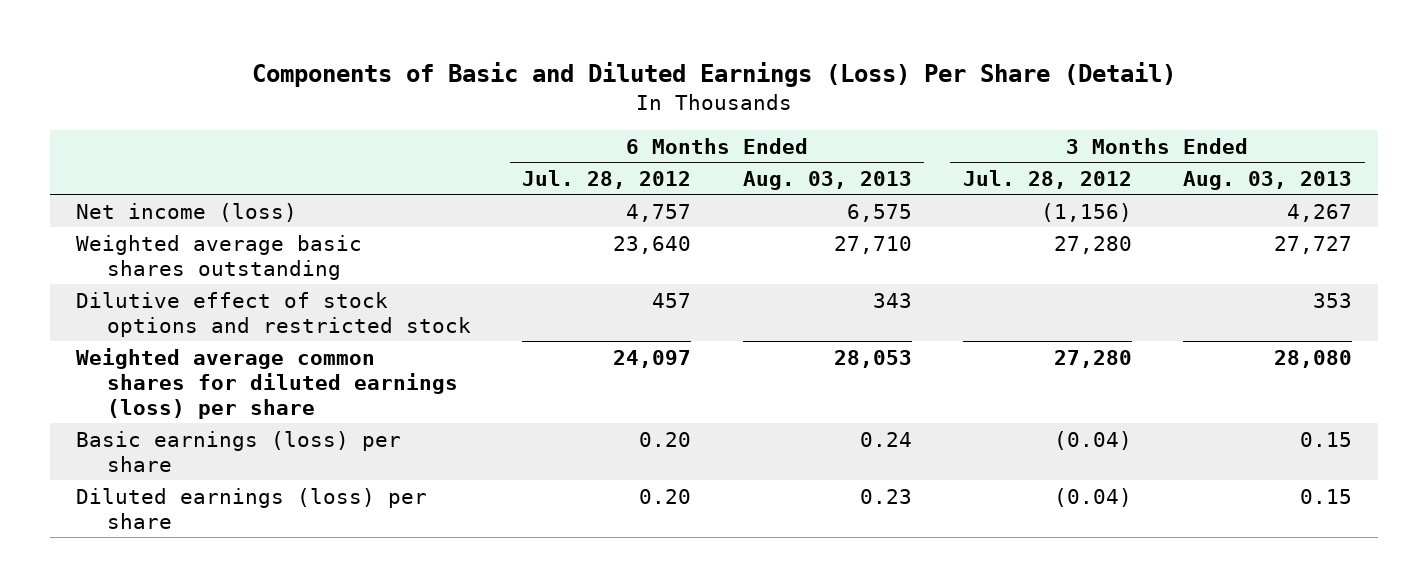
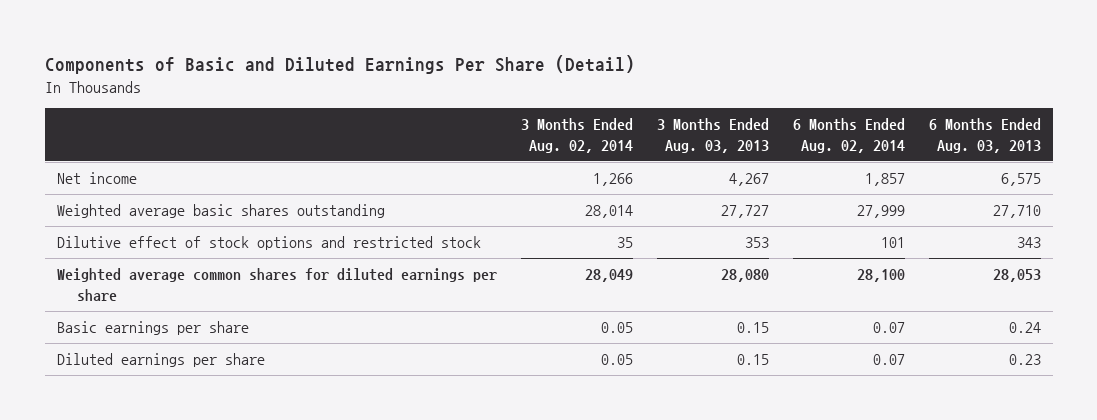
[251,62,1176,88] Components of Basic and Diluted Earnings (Loss) Per Share (Detail) -> [44,55,635,75] Components of Basic and Diluted Earnings Per Share (Detail)
[522,169,692,189] Jul. 28, 2012 -> none
[962,169,1132,189] Jul. 28, 2012 -> none
none -> [520,118,633,153] 3 Months Ended Aug. 02, 2014
none -> [792,118,905,153] 6 Months Ended Aug. 02, 2014
[75,202,297,222] Net income (loss) -> [56,172,137,185] Net income
[75,347,459,419] Weighted average common shares for diluted earnings (loss) per share -> [56,268,497,301] Weighted average common shares for diluted earnings per share
[75,430,401,472] Basic earnings (loss) per share -> [56,321,249,336] Basic earnings per share
[75,487,427,529] Diluted earnings (loss) per share -> [56,353,265,368] Diluted earnings per share

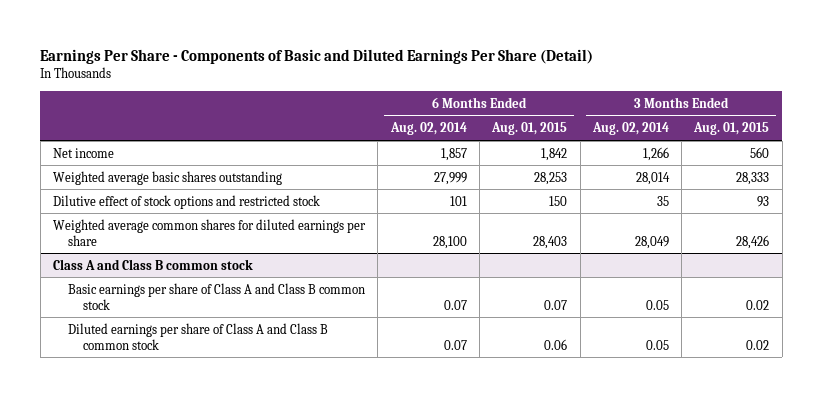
[44,55,635,75] Components of Basic and Diluted Earnings Per Share (Detail) -> [40,48,594,64] Earnings Per Share - Components of Basic and Diluted Earnings Per Share (Detail)
[656,118,769,153] 3 Months Ended Aug. 03, 2013 -> none
[928,118,1041,153] 6 Months Ended Aug. 03, 2013 -> none
none -> [491,122,568,136] Aug. 01, 2015
none -> [693,122,770,136] Aug. 01, 2015
none -> [53,258,254,270] Class A and Class B common stock
[56,321,249,336] Basic earnings per share -> [68,282,366,310] Basic earnings per share of Class A and Class B common stock
[56,353,265,368] Diluted earnings per share -> [68,322,329,350] Diluted earnings per share of Class A and Class B common stock

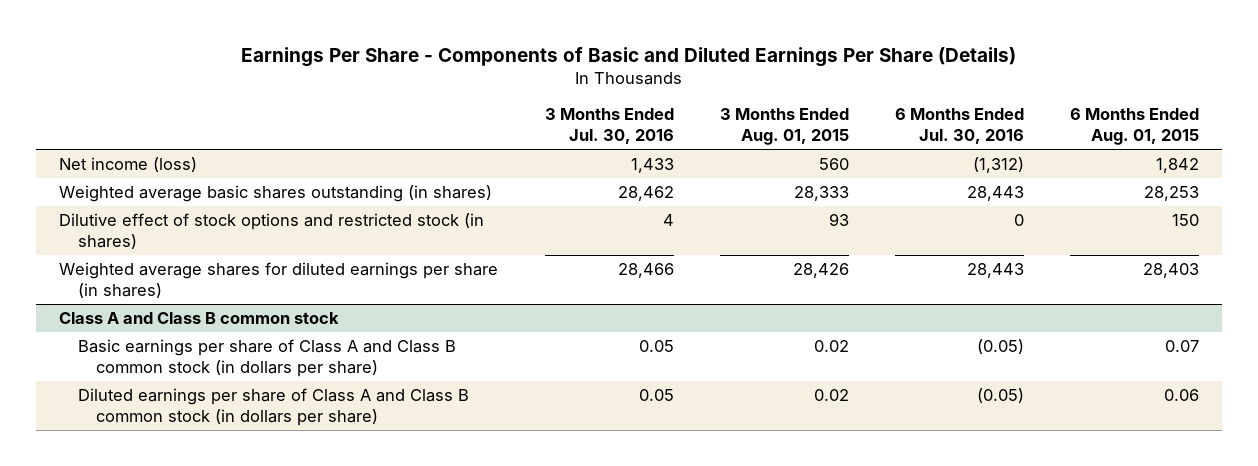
[40,48,594,64] Earnings Per Share - Components of Basic and Diluted Earnings Per Share (Detail) -> [241,46,1017,67] Earnings Per Share - Components of Basic and Diluted Earnings Per Share (Details)
[389,122,467,136] Aug. 02, 2014 -> none
[591,122,669,136] Aug. 02, 2014 -> none
none -> [544,108,674,145] 3 Months Ended Jul. 30, 2016
none -> [894,108,1024,145] 6 Months Ended Jul. 30, 2016
[53,147,115,158] Net income -> [59,157,198,173] Net income (loss)
[53,170,283,185] Weighted average basic shares outstanding -> [59,185,493,203] Weighted average basic shares outstanding (in shares)
[53,194,321,209] Dilutive effect of stock options and restricted stock -> [59,213,485,249] Dilutive effect of stock options and restricted stock (in shares)
[53,218,367,246] Weighted average common shares for diluted earnings per share -> [59,262,499,298] Weighted average shares for diluted earnings per share (in shares)
[68,282,366,310] Basic earnings per share of Class A and Class B common stock -> [77,339,456,377] Basic earnings per share of Class A and Class B common stock (in dollars per share)
[68,322,329,350] Diluted earnings per share of Class A and Class B common stock -> [77,388,469,426] Diluted earnings per share of Class A and Class B common stock (in dollars per share)

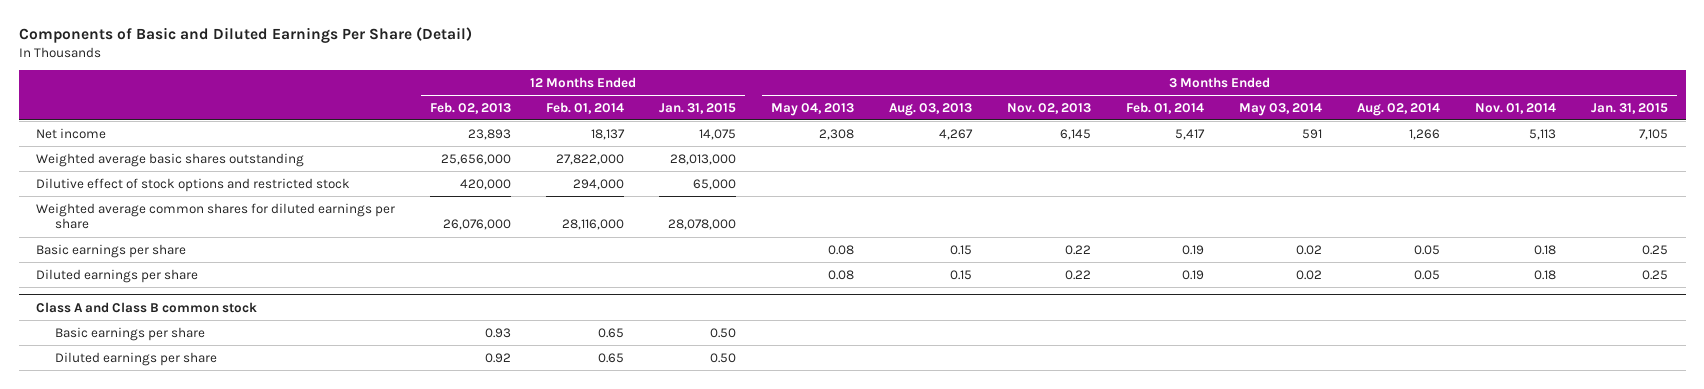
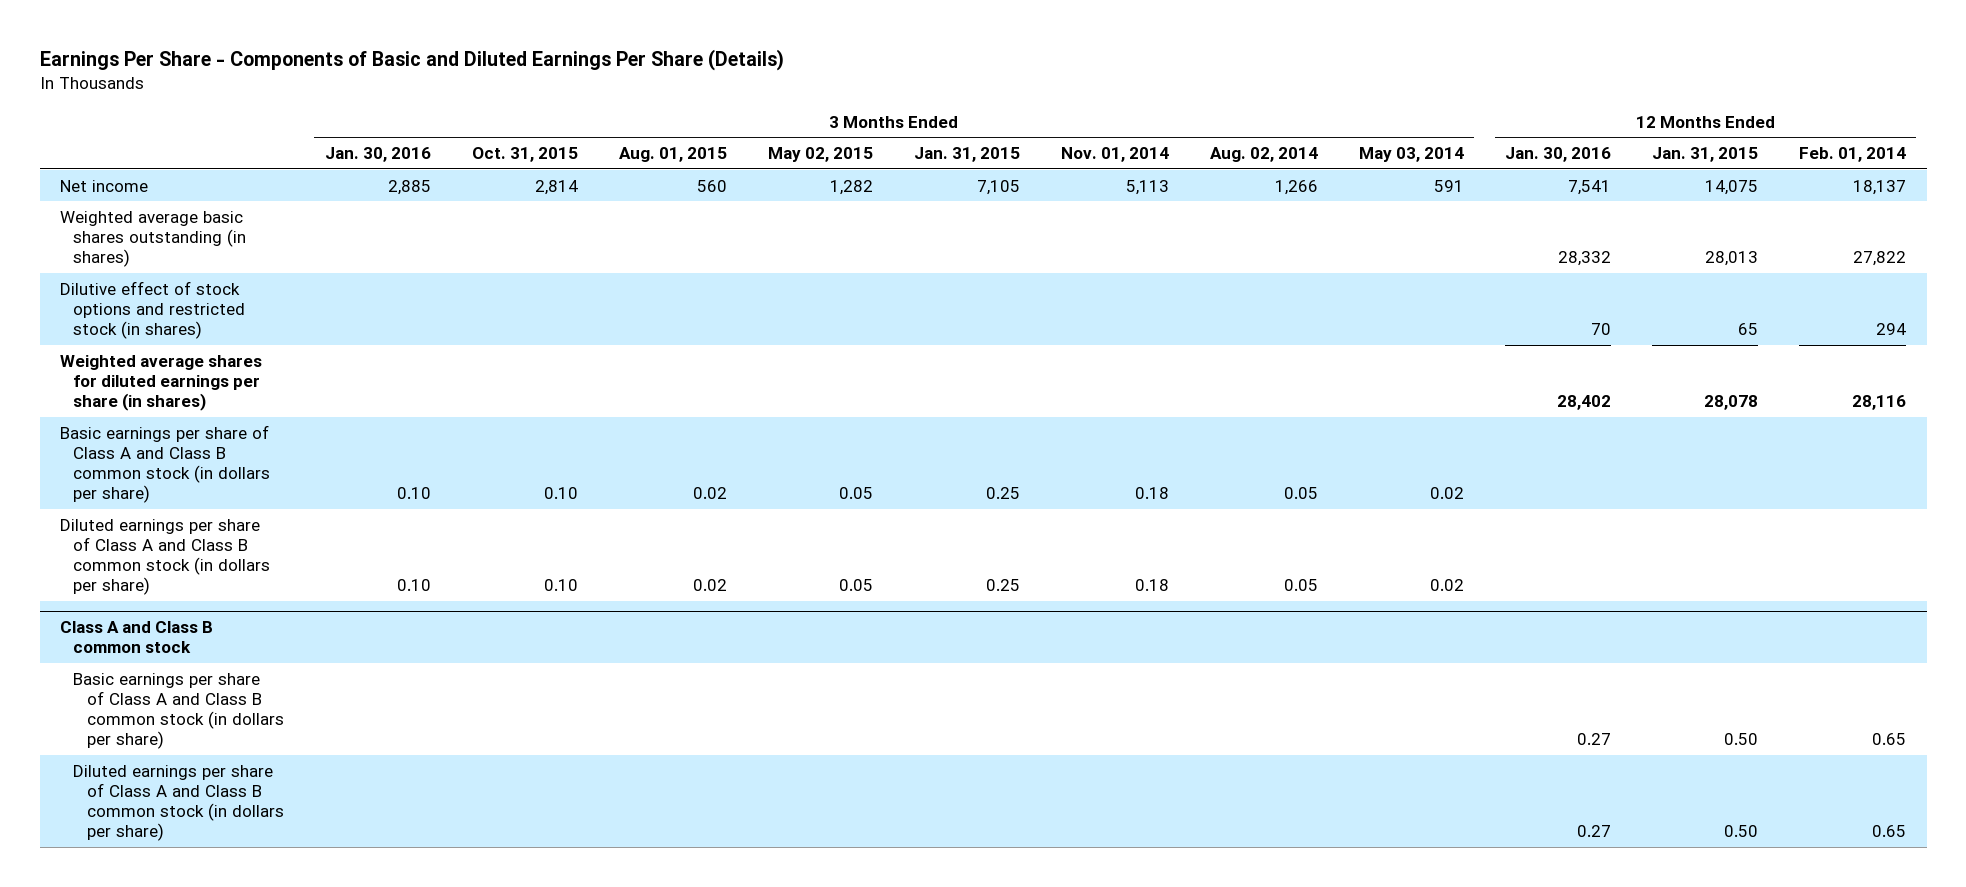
[18,27,472,44] Components of Basic and Diluted Earnings Per Share (Detail) -> [39,49,784,72] Earnings Per Share - Components of Basic and Diluted Earnings Per Share (Details)
[430,101,512,114] Feb. 02, 2013 -> none
[771,102,855,116] May 04, 2013 -> none
[889,102,973,116] Aug. 03, 2013 -> none
[1007,102,1092,114] Nov. 02, 2013 -> none
[1126,101,1205,114] Feb. 01, 2014 -> none
none -> [324,146,431,162] Jan. 30, 2016
none -> [471,146,578,162] Oct. 31, 2015
none -> [618,146,727,162] Aug. 01, 2015
none -> [767,146,873,162] May 02, 2015
none -> [1505,146,1612,162] Jan. 30, 2016
[36,152,305,167] Weighted average basic shares outstanding -> [60,210,247,267] Weighted average basic shares outstanding (in shares)
[556,153,625,165] 27,822,000 -> [1853,250,1907,266] 27,822
[670,153,737,165] 28,013,000 -> [1705,250,1759,266] 28,013
[36,177,351,192] Dilutive effect of stock options and restricted stock -> [60,280,246,339] Dilutive effect of stock options and restricted stock (in shares)
[573,178,625,190] 294,000 -> [1876,322,1907,335] 294
[693,178,737,190] 65,000 -> [1738,322,1759,335] 65
[36,202,396,230] Weighted average common shares for diluted earnings per share -> [60,354,263,411] Weighted average shares for diluted earnings per share (in shares)
[562,219,625,231] 28,116,000 -> [1852,394,1907,410] 28,116
[668,219,737,231] 28,078,000 -> [1704,394,1759,410] 28,078
[36,243,187,258] Basic earnings per share -> [60,424,271,504] Basic earnings per share of Class A and Class B common stock (in dollars per share)
[36,268,199,283] Diluted earnings per share -> [60,518,271,596] Diluted earnings per share of Class A and Class B common stock (in dollars per share)
[54,326,205,341] Basic earnings per share -> [73,672,284,750] Basic earnings per share of Class A and Class B common stock (in dollars per share)
[54,351,217,366] Diluted earnings per share -> [73,764,284,842] Diluted earnings per share of Class A and Class B common stock (in dollars per share)

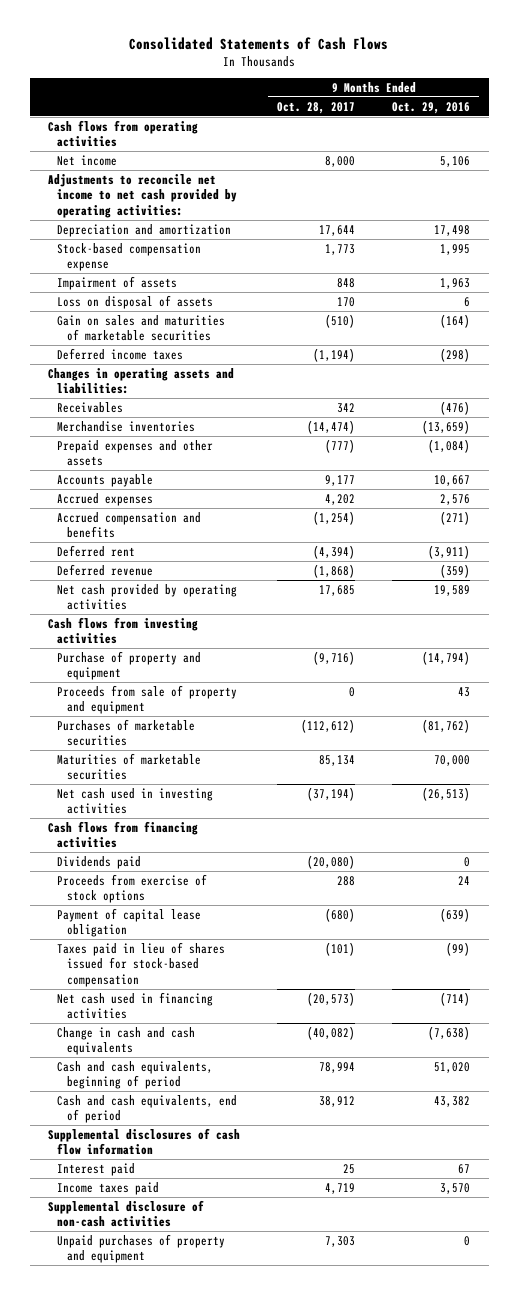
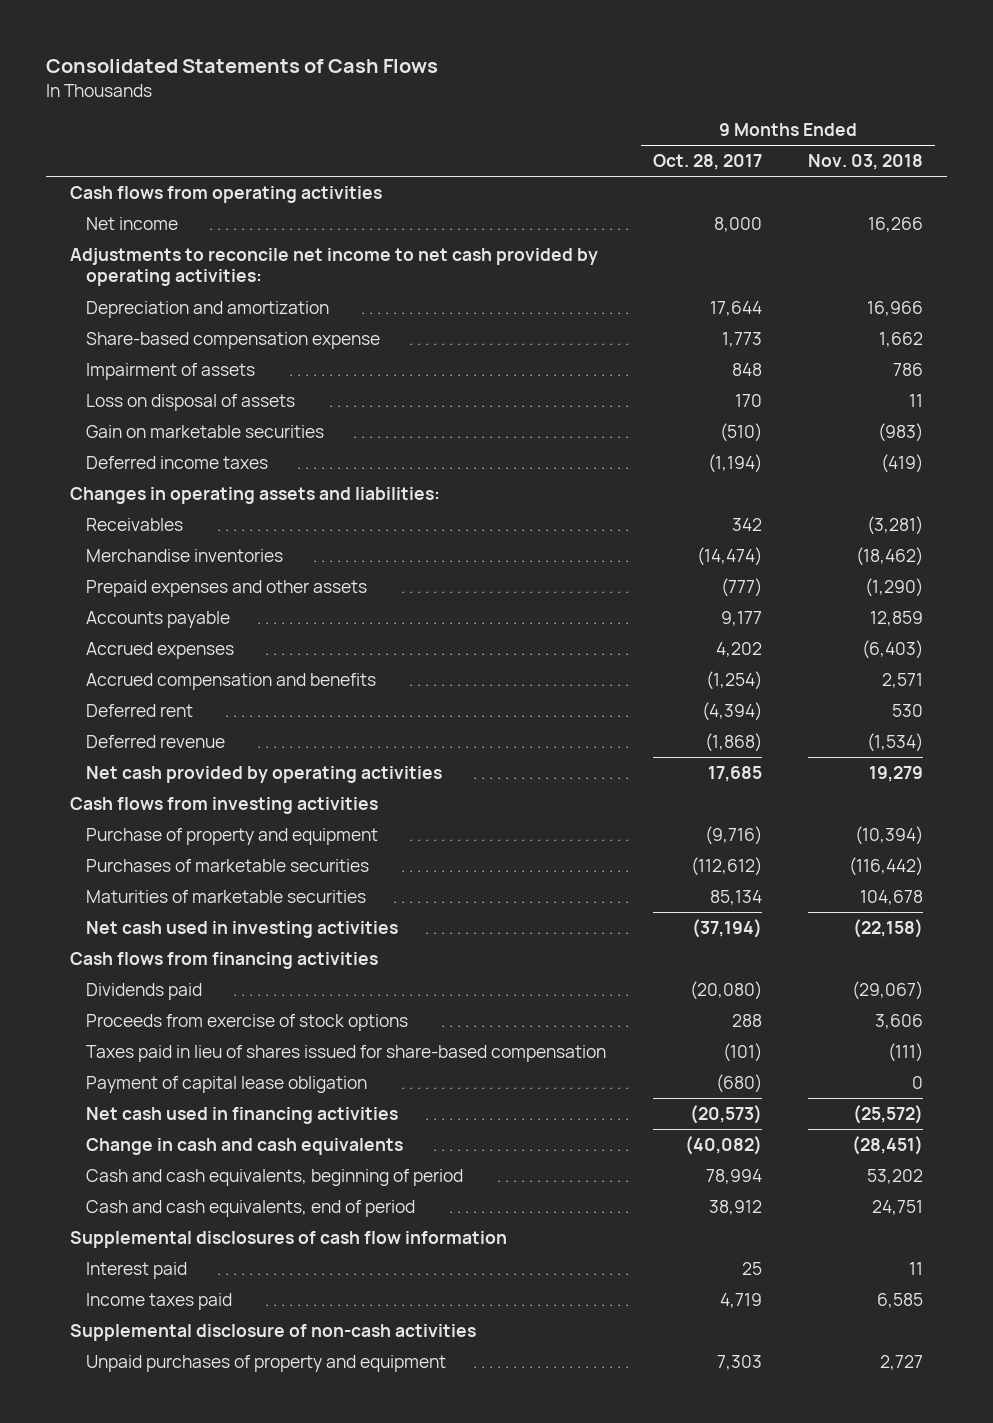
[392,101,471,114] Oct. 29, 2016 -> none
none -> [808,153,924,170] Nov. 03, 2018
[57,242,202,272] Stock-based compensation expense -> [85,331,380,349] Share-based compensation expense
[57,314,226,342] Gain on sales and maturities of marketable securities -> [85,424,324,438] Gain on marketable securities
[57,684,238,715] Proceeds from sale of property and equipment -> none
none -> [85,1044,606,1062] Taxes paid in lieu of shares issued for share-based compensation
[57,941,226,987] Taxes paid in lieu of shares issued for stock-based compensation -> none

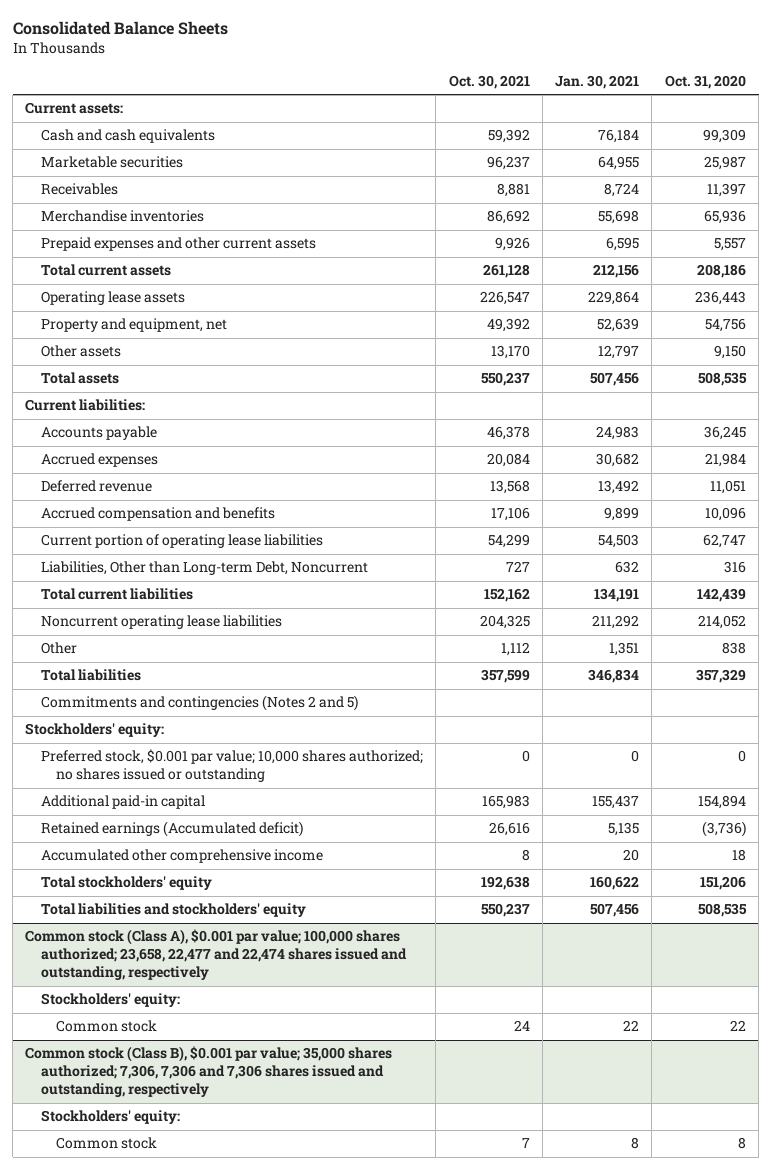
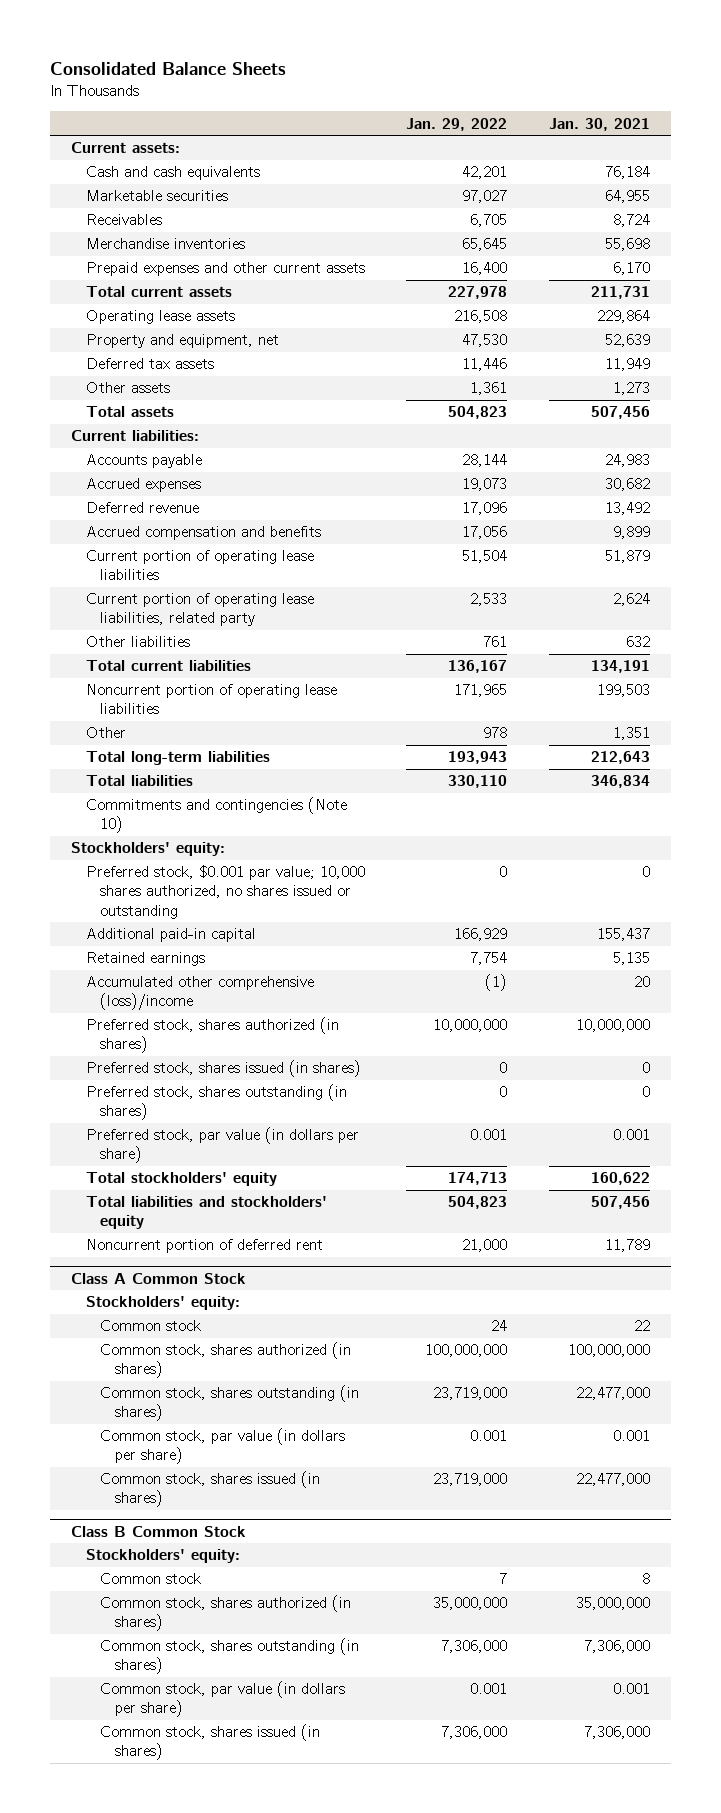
[448,74,530,89] Oct. 30, 2021 -> none
[664,74,746,89] Oct. 31, 2020 -> none
none -> [406,117,508,131] Jan. 29, 2022
[606,237,640,252] 6,595 -> [612,262,650,276] 6,170
[593,264,640,279] 212,156 -> [590,286,650,300] 211,731
none -> [85,358,214,370] Deferred tax assets
[598,345,640,360] 12,797 -> [612,382,650,396] 1,273
[598,534,640,549] 54,503 -> [604,550,650,564] 51,879
none -> [85,593,314,627] Current portion of operating lease liabilities, related party
[40,561,368,576] Liabilities, Other than Long-term Debt, Noncurrent -> [85,636,190,648] Other liabilities
[40,615,282,630] Noncurrent operating lease liabilities -> [85,684,337,715] Noncurrent portion of operating lease liabilities
[592,615,640,630] 211,292 -> [596,684,650,698] 199,503
none -> [85,751,270,766] Total long-term liabilities
[40,695,358,712] Commitments and contingencies (Notes 2 and 5) -> [85,797,347,834] Commitments and contingencies (Note 10)
[40,749,423,783] Preferred stock, $0.001 par value; 10,000 shares authorized; no shares issued or outstanding -> [85,865,365,919] Preferred stock, $0.001 par value; 10,000 shares authorized, no shares issued or outstanding
[40,821,303,838] Retained earnings (Accumulated deficit) -> [85,952,205,967] Retained earnings
[40,849,323,864] Accumulated other comprehensive income -> [85,976,314,1011] Accumulated other comprehensive (loss)/income
none -> [85,1017,339,1054] Preferred stock, shares authorized (in shares)
none -> [85,1060,361,1078] Preferred stock, shares issued (in shares)
none -> [85,1084,347,1121] Preferred stock, shares outstanding (in shares)
none -> [85,1127,359,1164] Preferred stock, par value (in dollars per share)
none -> [85,1239,323,1254] Noncurrent portion of deferred rent
[25,929,407,981] Common stock (Class A), $0.001 par value; 100,000 shares authorized; 23,658, 22,477 and 22,474 shares issued and outstanding, respectively -> [71,1272,247,1284] Class A Common Stock
none -> [100,1342,352,1379] Common stock, shares authorized (in shares)
none -> [100,1385,360,1422] Common stock, shares outstanding (in shares)
none -> [100,1428,346,1465] Common stock, par value (in dollars per share)
none -> [100,1471,321,1508] Common stock, shares issued (in shares)
[25,1046,393,1098] Common stock (Class B), $0.001 par value; 35,000 shares authorized; 7,306, 7,306 and 7,306 shares issued and outstanding, respectively -> [71,1525,247,1537] Class B Common Stock
none -> [100,1595,352,1632] Common stock, shares authorized (in shares)
none -> [100,1638,360,1675] Common stock, shares outstanding (in shares)
none -> [100,1681,346,1718] Common stock, par value (in dollars per share)
none -> [100,1724,321,1761] Common stock, shares issued (in shares)

